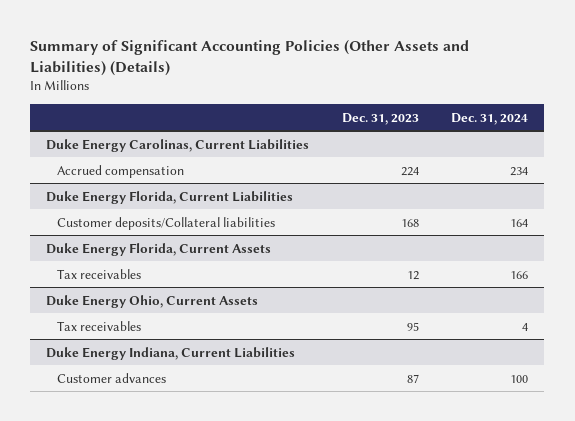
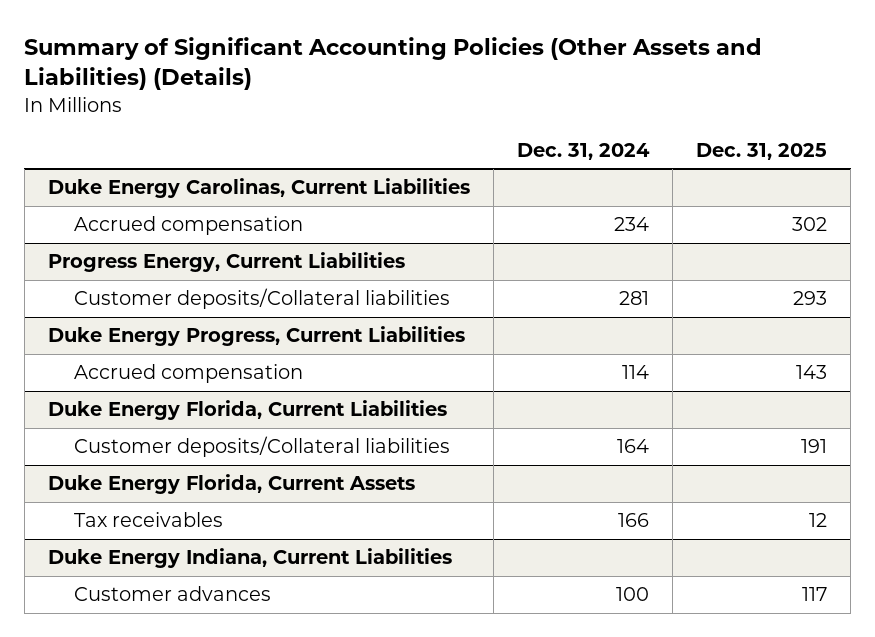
[341,112,419,125] Dec. 31, 2023 -> none
none -> [696,142,828,160] Dec. 31, 2025
none -> [47,252,405,273] Progress Energy, Current Liabilities
none -> [74,288,451,310] Customer deposits/Collateral liabilities
none -> [47,326,465,347] Duke Energy Progress, Current Liabilities
none -> [74,364,304,384] Accrued compensation
[46,294,259,308] Duke Energy Ohio, Current Assets -> none
[56,320,141,331] Tax receivables -> none

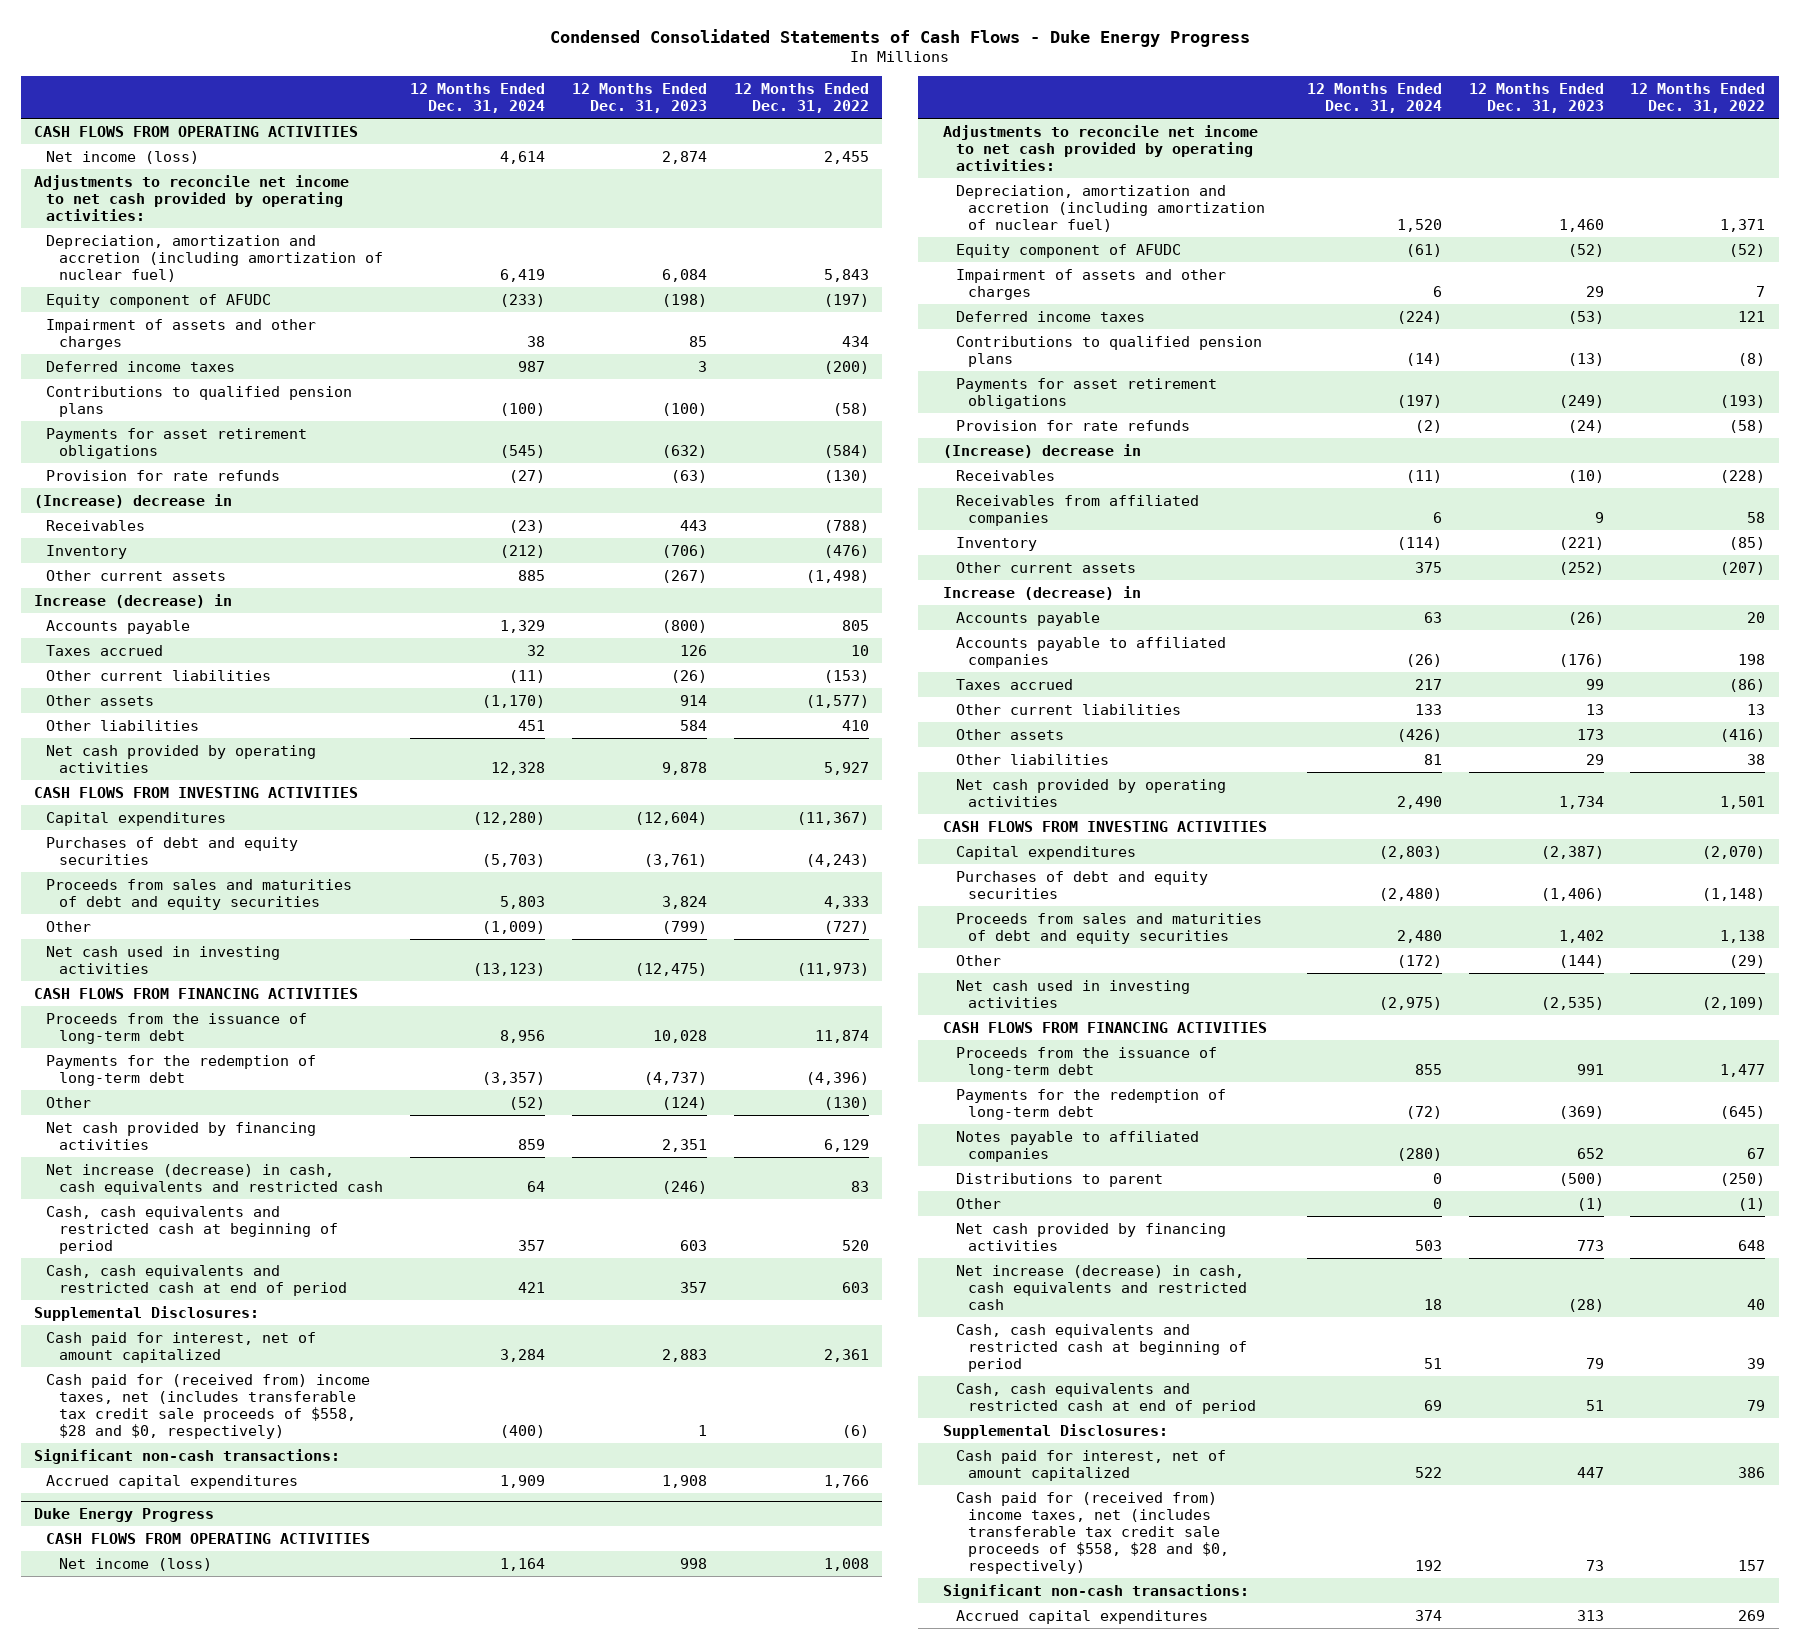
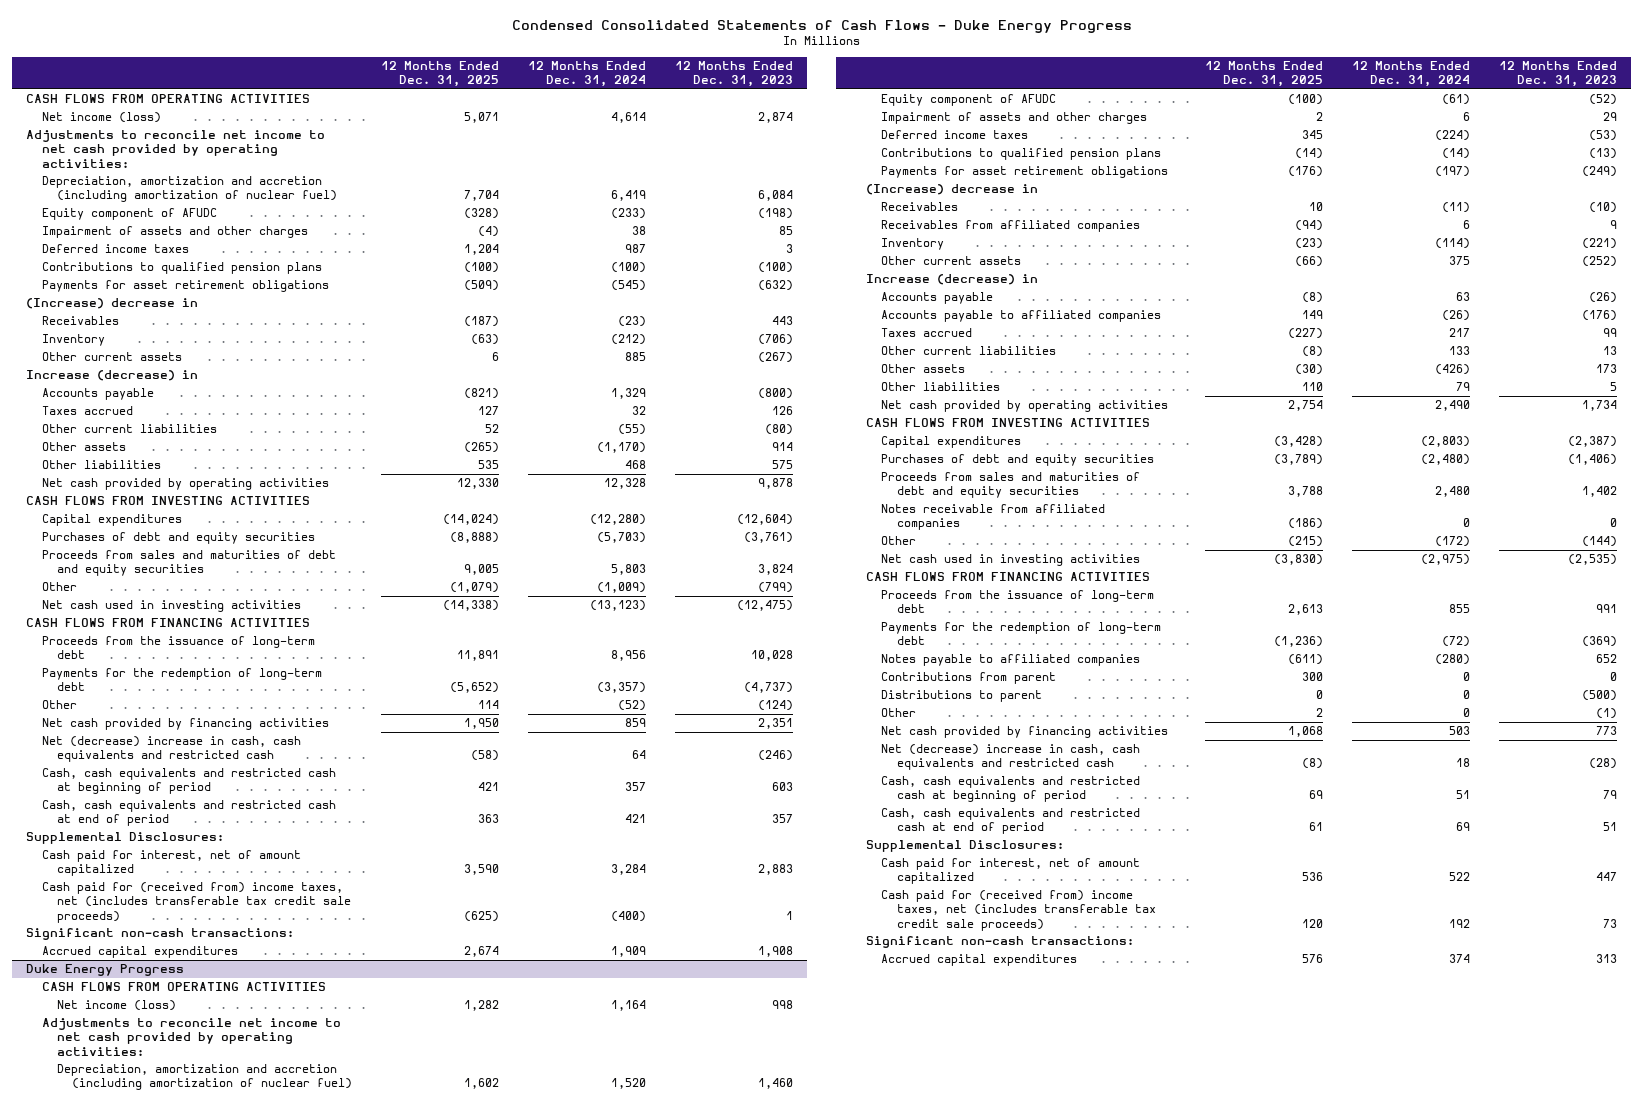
[733,83,869,114] 12 Months Ended Dec. 31, 2022 -> none
none -> [381,60,500,88] 12 Months Ended Dec. 31, 2025
[46,469,281,481] Provision for rate refunds -> none
[508,669,545,683] (11) -> [618,424,647,436] (55)
[670,669,707,683] (26) -> [764,424,793,436] (80)
[517,719,545,731] 451 -> [625,460,647,470] 468
[679,719,707,731] 584 -> [771,460,793,470] 575
[46,1163,383,1195] Net increase (decrease) in cash, cash equivalents and restricted cash -> [41,736,301,763] Net (decrease) increase in cash, cash equivalents and restricted cash
[46,1373,371,1440] Cash paid for (received from) income taxes, net (includes transferable tax credit sale proceeds of $558, $28 and $0, respectively) -> [41,882,352,923] Cash paid for (received from) income taxes, net (includes transferable tax credit sale proceeds)
[955,419,1190,431] Provision for rate refunds -> none
[1423,753,1442,765] 81 -> [1456,382,1471,392] 79
[1585,753,1604,765] 29 -> [1609,382,1617,392] 5
none -> [881,504,1106,531] Notes receivable from affiliated companies
none -> [881,672,1057,685] Contributions from parent
[955,1264,1247,1310] Net increase (decrease) in cash, cash equivalents and restricted cash -> [881,744,1141,771] Net (decrease) increase in cash, cash equivalents and restricted cash
[955,1491,1229,1575] Cash paid for (received from) income taxes, net (includes transferable tax credit sale proceeds of $558, $28 and $0, respectively) -> [881,890,1156,931] Cash paid for (received from) income taxes, net (includes transferable tax credit sale proceeds)

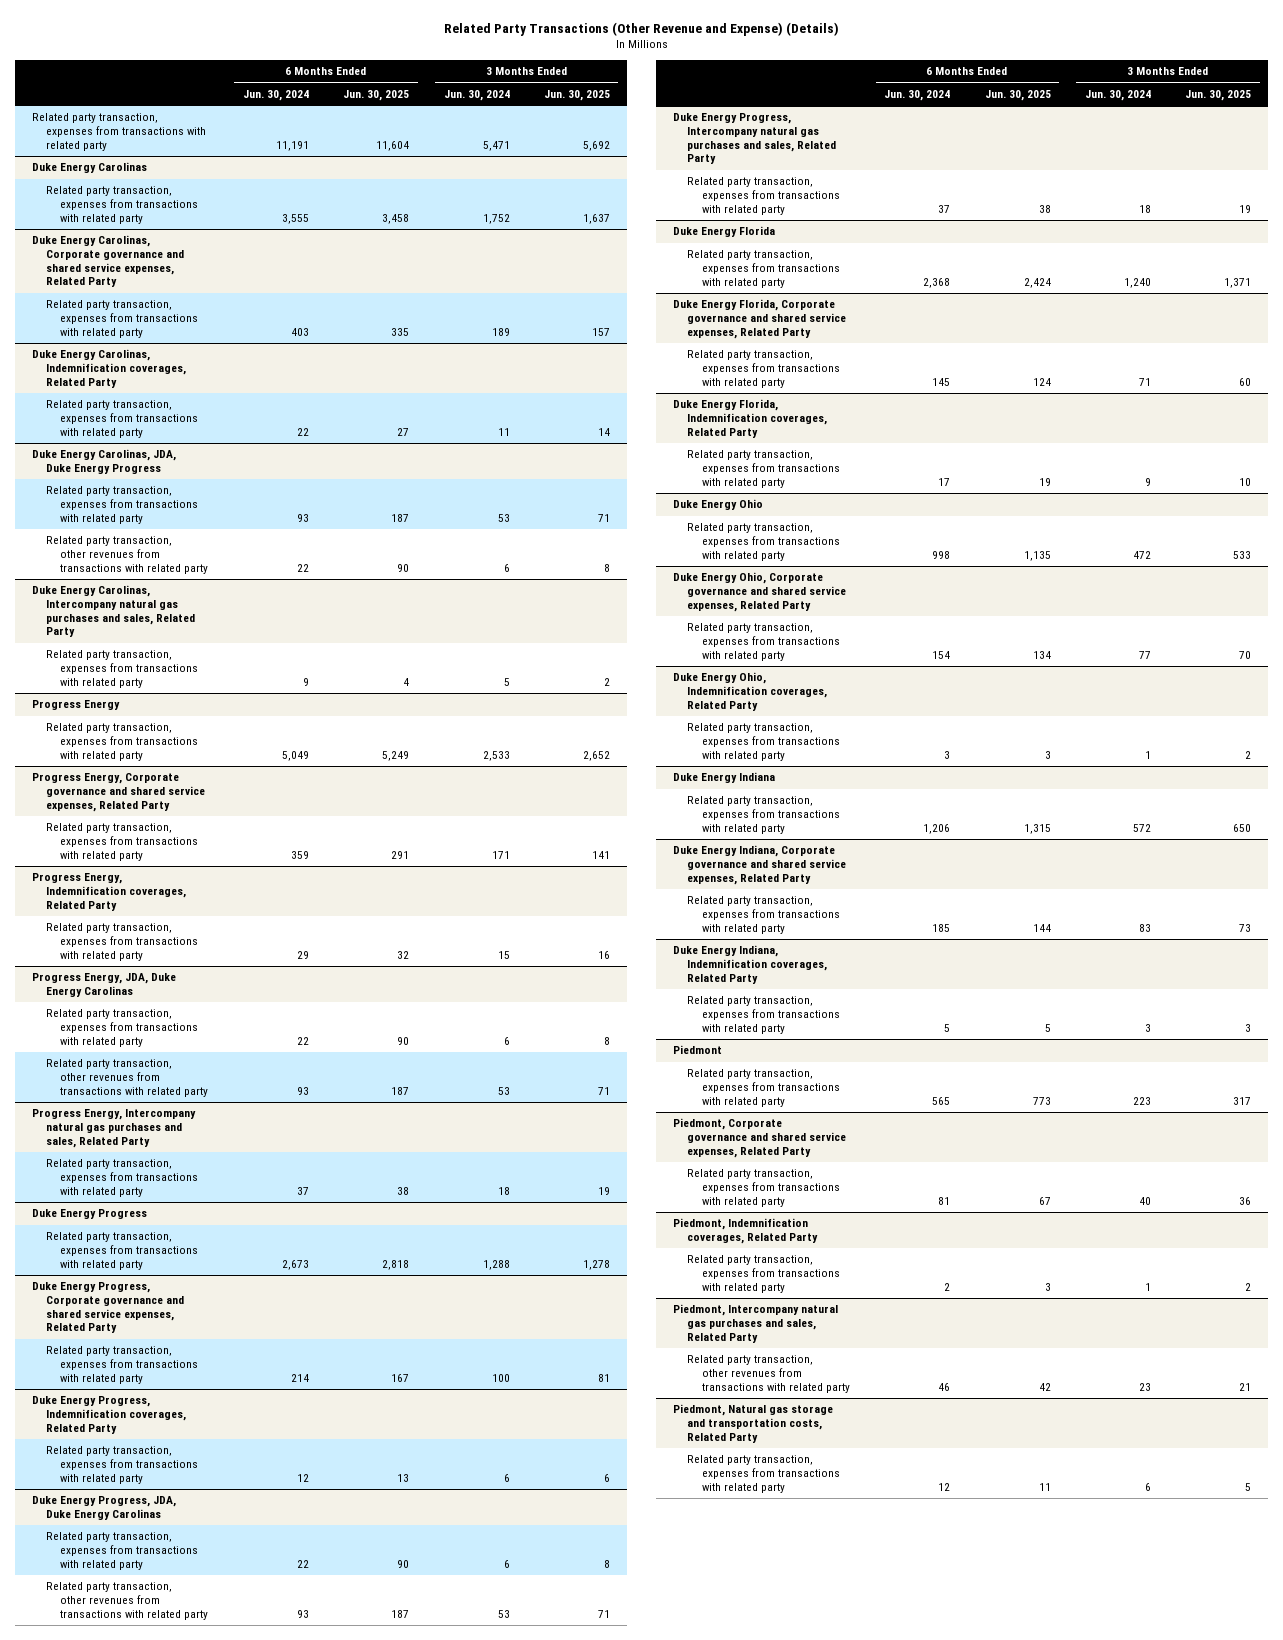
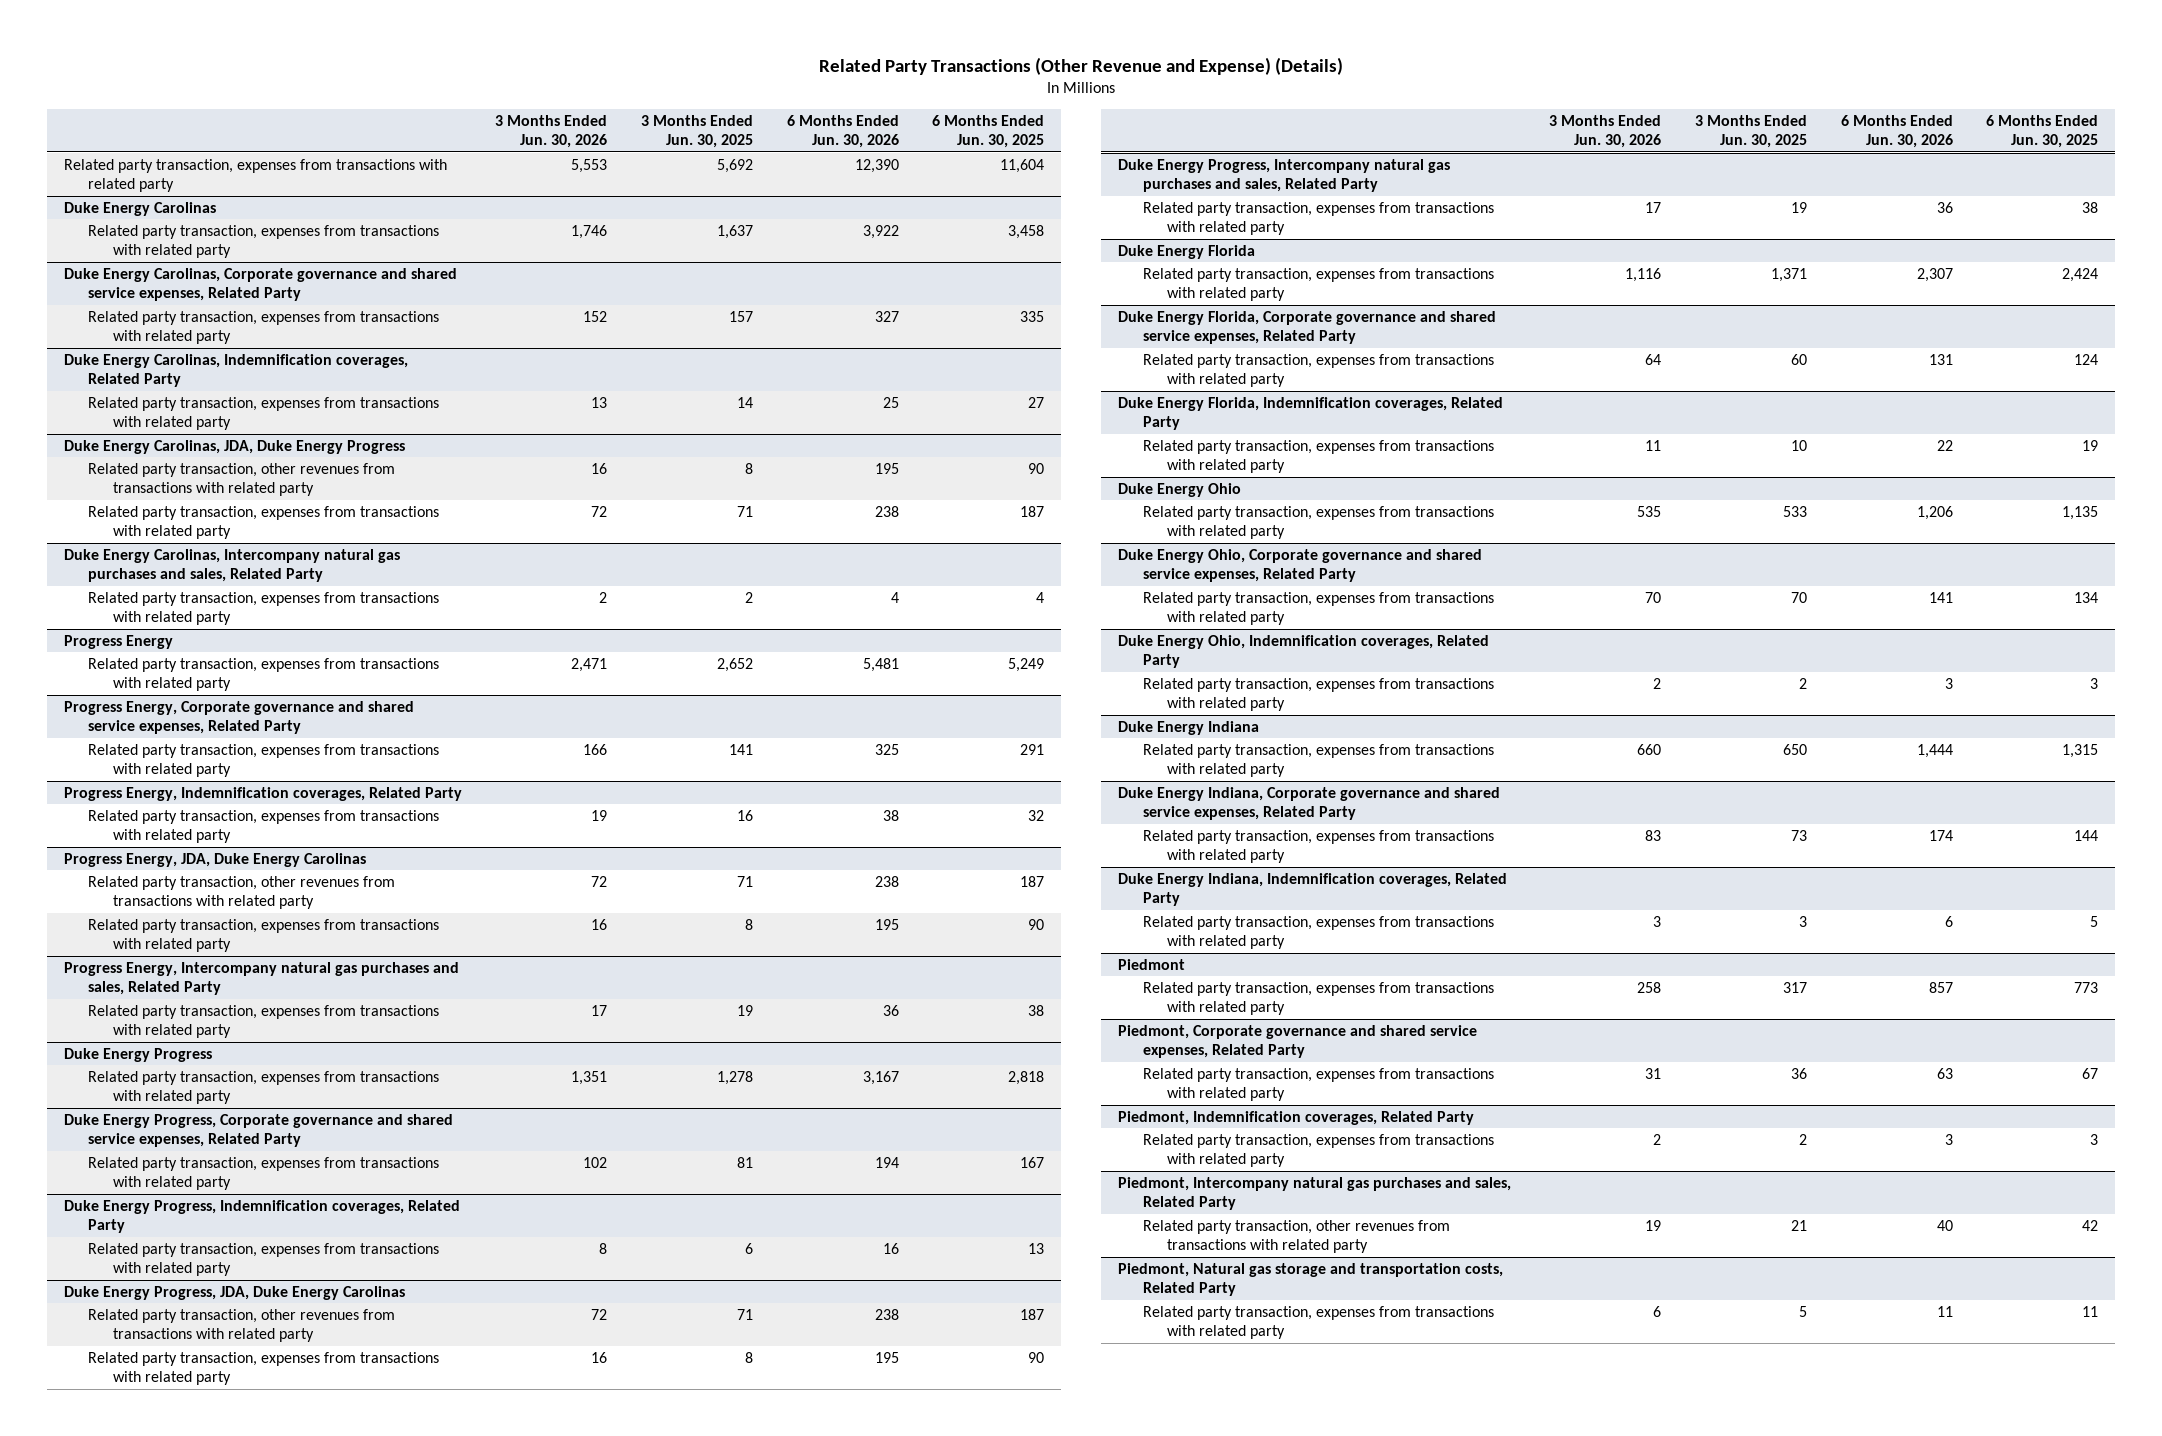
[242,90,309,102] Jun. 30, 2024 -> none
[443,90,510,102] Jun. 30, 2024 -> none
none -> [495,114,608,149] 3 Months Ended Jun. 30, 2026
none -> [786,114,899,149] 6 Months Ended Jun. 30, 2026
[46,486,199,524] Related party transaction, expenses from transactions with related party -> [88,505,440,540] Related party transaction, expenses from transactions with related party
[46,1009,199,1047] Related party transaction, expenses from transactions with related party -> [88,918,440,953] Related party transaction, expenses from transactions with related party
[46,1532,199,1570] Related party transaction, expenses from transactions with related party -> [88,1351,440,1386] Related party transaction, expenses from transactions with related party

